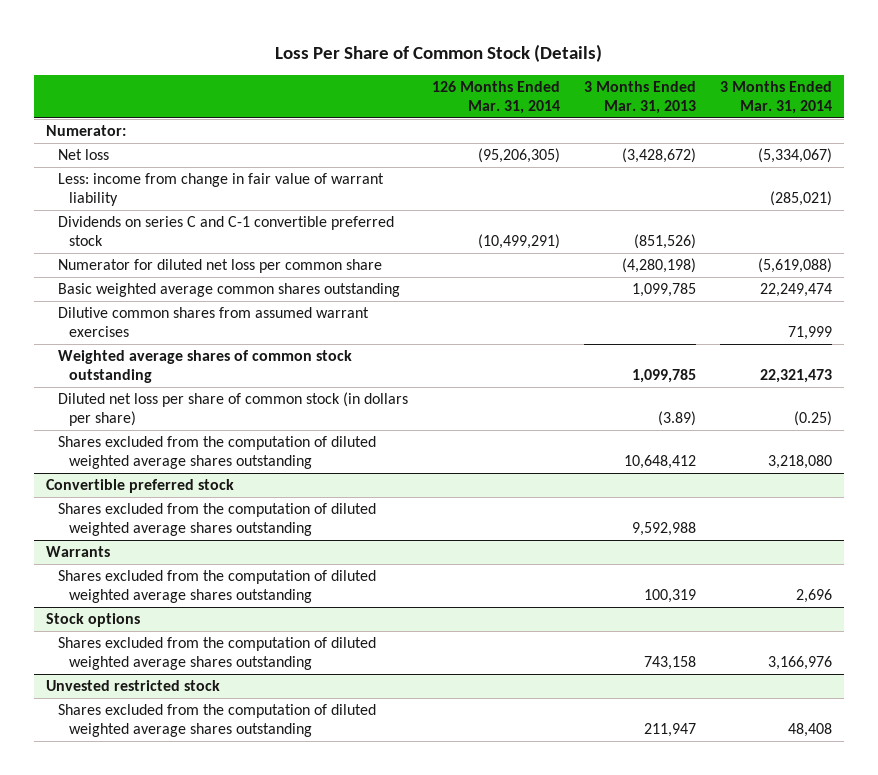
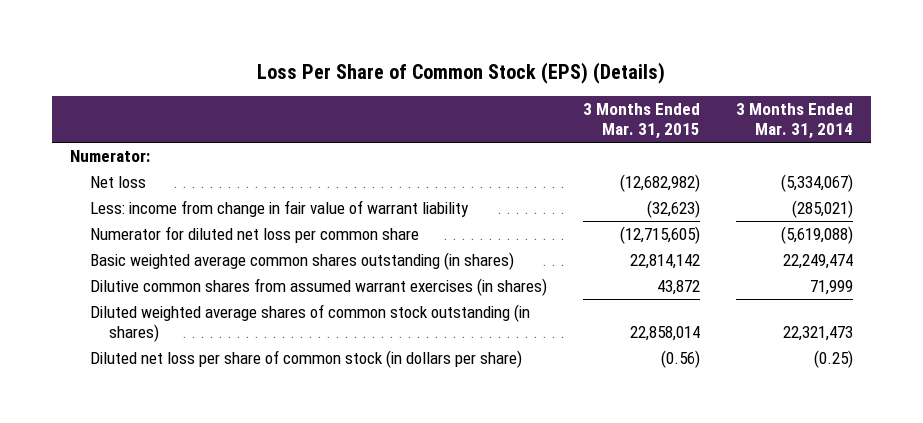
[274,44,602,63] Loss Per Share of Common Stock (Details) -> [257,61,666,84] Loss Per Share of Common Stock (EPS) (Details)
[431,81,560,114] 126 Months Ended Mar. 31, 2014 -> none
[583,81,696,114] 3 Months Ended Mar. 31, 2013 -> none
none -> [582,102,700,140] 3 Months Ended Mar. 31, 2015
[57,216,394,246] Dividends on series C and C-1 convertible preferred stock -> none
[57,283,400,298] Basic weighted average common shares outstanding -> [89,252,514,271] Basic weighted average common shares outstanding (in shares)
[57,307,369,337] Dilutive common shares from assumed warrant exercises -> [89,278,547,297] Dilutive common shares from assumed warrant exercises (in shares)
[57,350,352,383] Weighted average shares of common stock outstanding -> [89,304,530,343] Diluted weighted average shares of common stock outstanding (in shares)
[57,436,376,469] Shares excluded from the computation of diluted weighted average shares outstanding -> none
[46,479,235,494] Convertible preferred stock -> none
[57,503,376,536] Shares excluded from the computation of diluted weighted average shares outstanding -> none
[46,546,111,558] Warrants -> none
[57,570,376,603] Shares excluded from the computation of diluted weighted average shares outstanding -> none
[46,613,141,628] Stock options -> none
[57,637,376,670] Shares excluded from the computation of diluted weighted average shares outstanding -> none
[46,680,221,692] Unvested restricted stock -> none
[57,704,376,737] Shares excluded from the computation of diluted weighted average shares outstanding -> none

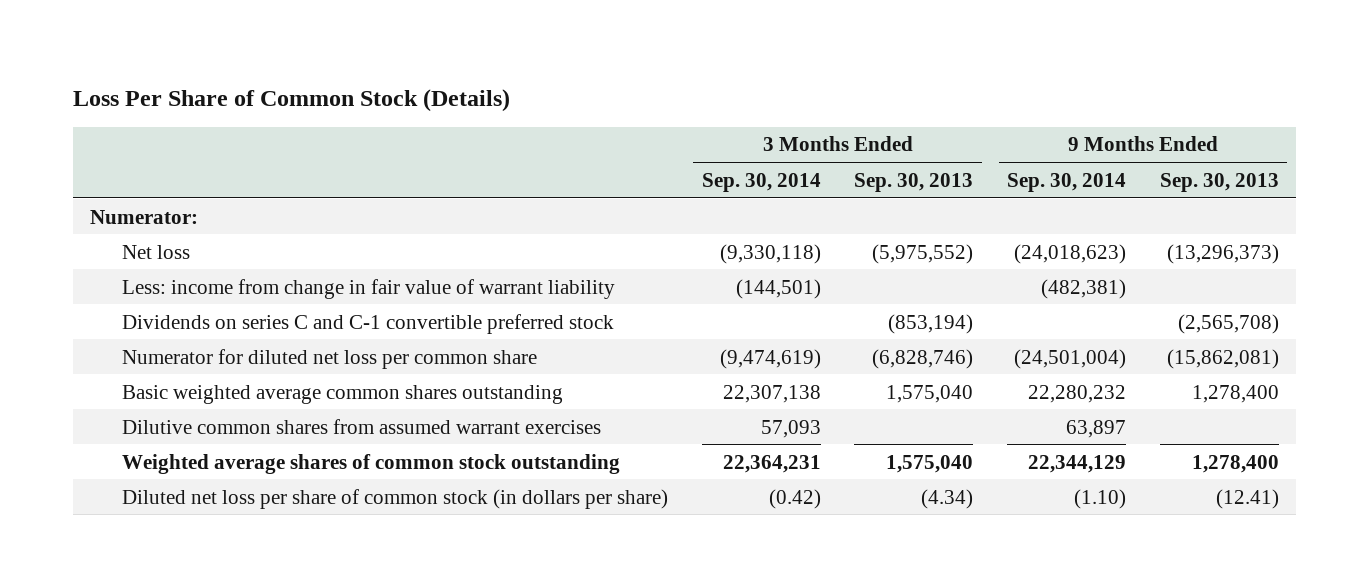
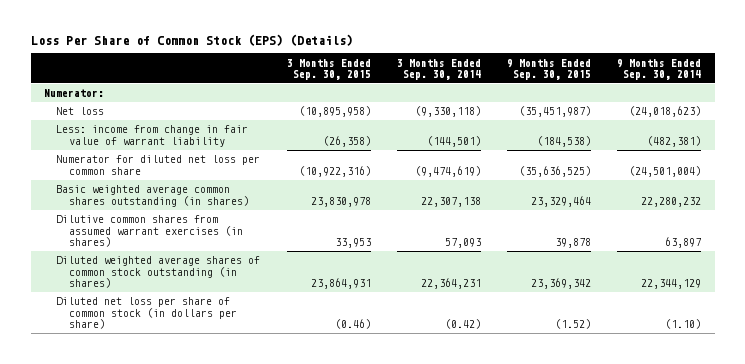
[72,88,510,112] Loss Per Share of Common Stock (Details) -> [30,33,353,46] Loss Per Share of Common Stock (EPS) (Details)
[854,172,974,192] Sep. 30, 2013 -> none
[1159,172,1279,192] Sep. 30, 2013 -> none
none -> [286,58,371,80] 3 Months Ended Sep. 30, 2015
none -> [507,58,592,80] 9 Months Ended Sep. 30, 2015
[122,313,615,334] Dividends on series C and C-1 convertible preferred stock -> none
[122,384,564,404] Basic weighted average common shares outstanding -> [56,185,249,207] Basic weighted average common shares outstanding (in shares)
[122,418,602,434] Dilutive common shares from assumed warrant exercises -> [56,215,243,247] Dilutive common shares from assumed warrant exercises (in shares)
[122,453,621,474] Weighted average shares of common stock outstanding -> [56,256,261,288] Diluted weighted average shares of common stock outstanding (in shares)

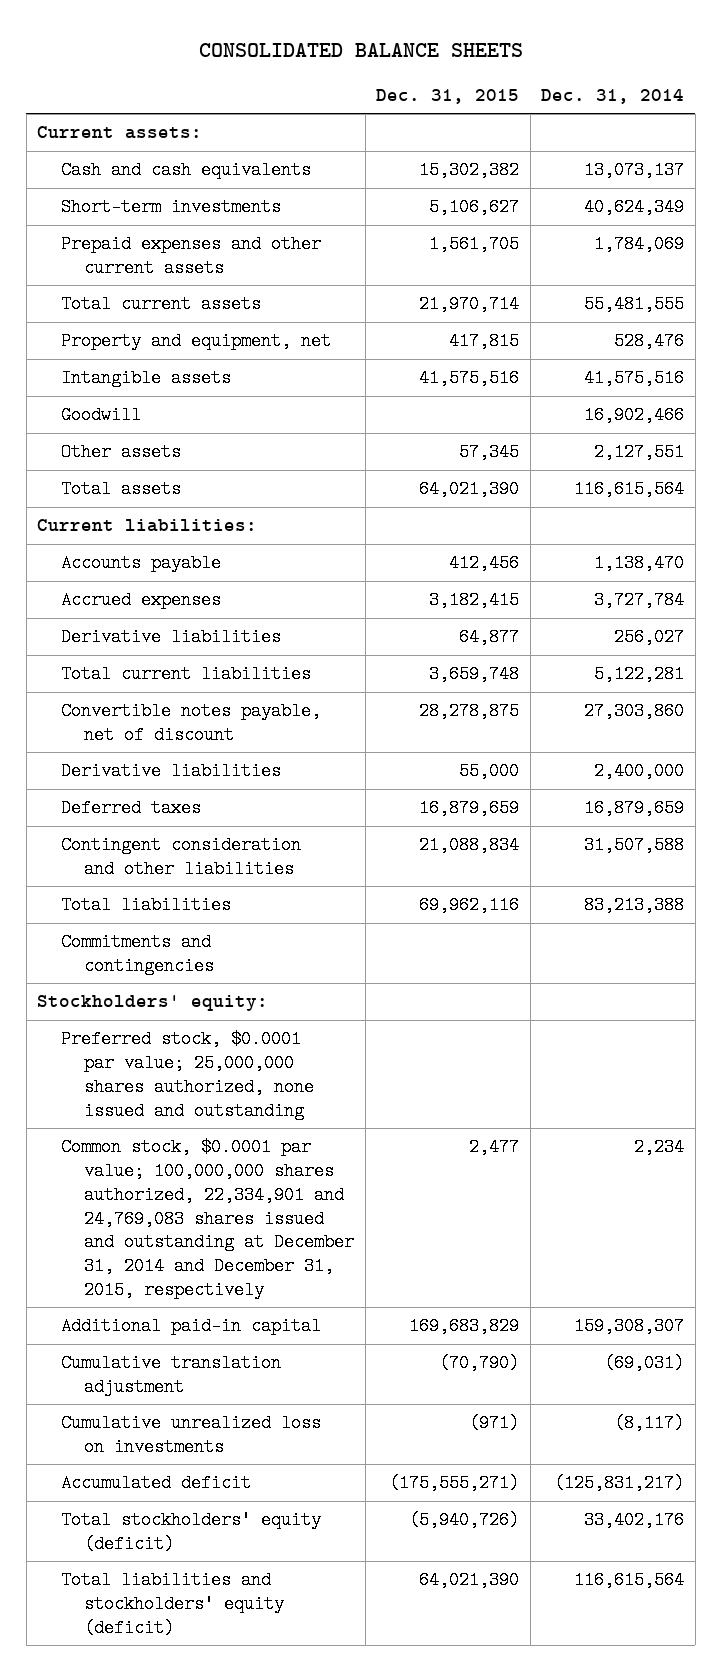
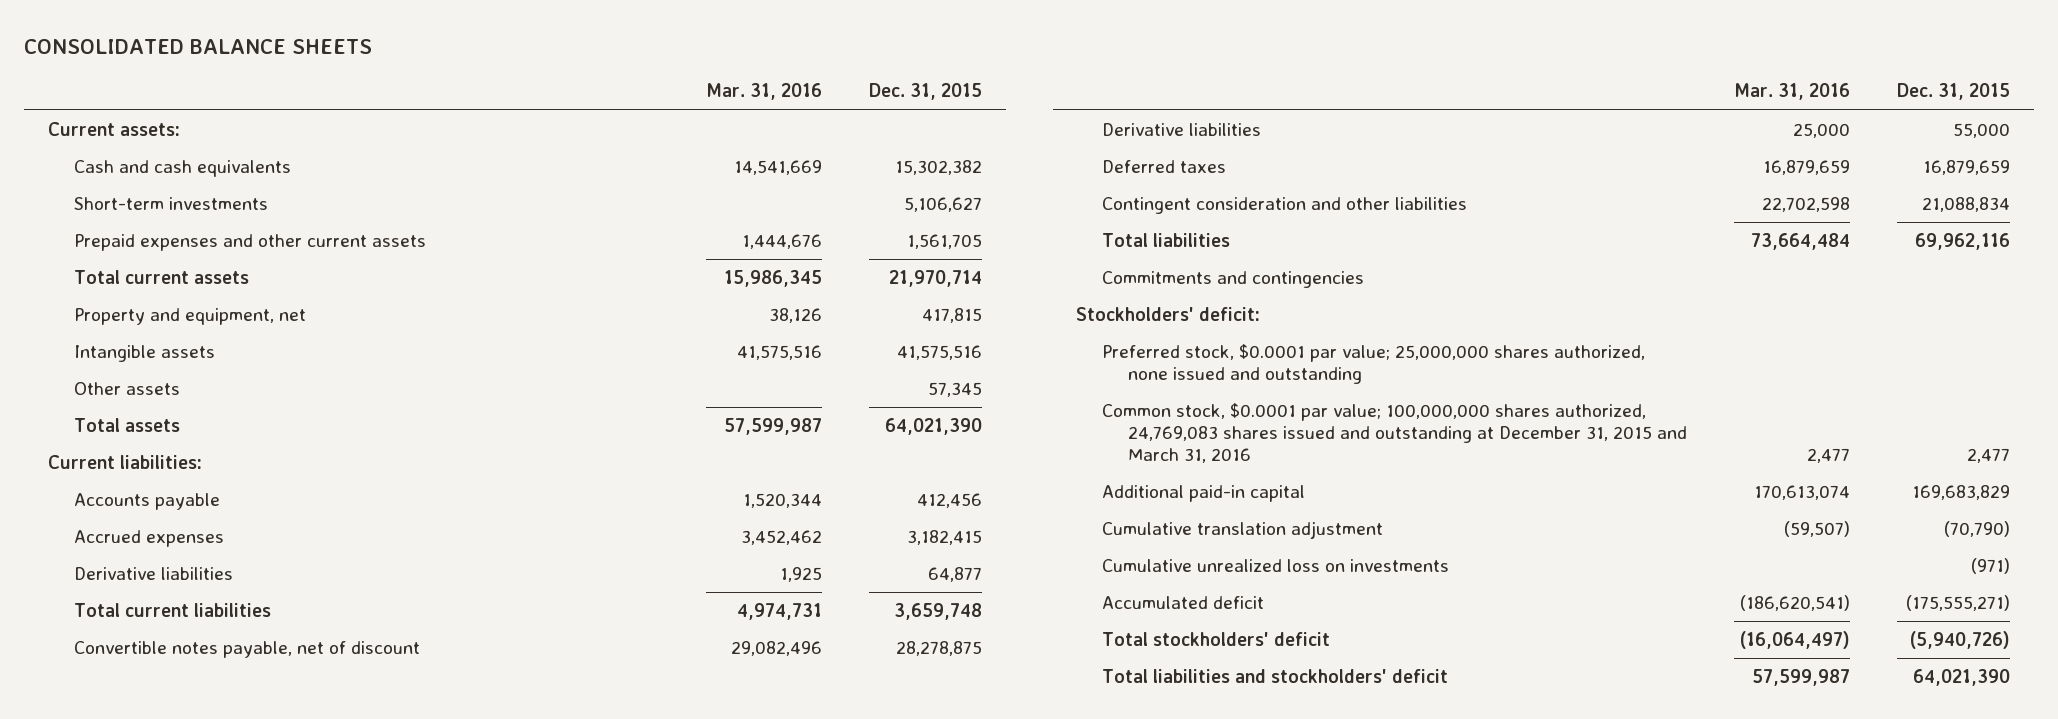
[541,88,685,104] Dec. 31, 2014 -> none
none -> [705,83,822,101] Mar. 31, 2016
[60,406,141,425] Goodwill -> none
[37,995,269,1012] Stockholders' equity: -> [1076,306,1261,321] Stockholders' deficit:
[60,1138,354,1299] Common stock, $0.0001 par value; 100,000,000 shares authorized, 22,334,901 and 24,769,083 shares issued and outstanding at December 31, 2014 and December 31, 2015, respectively -> [1102,402,1688,464] Common stock, $0.0001 par value; 100,000,000 shares authorized, 24,769,083 shares issued and outstanding at December 31, 2015 and March 31, 2016
[60,1511,321,1554] Total stockholders' equity (deficit) -> [1102,631,1331,646] Total stockholders' deficit
[60,1571,284,1637] Total liabilities and stockholders' equity (deficit) -> [1102,668,1449,683] Total liabilities and stockholders' deficit

